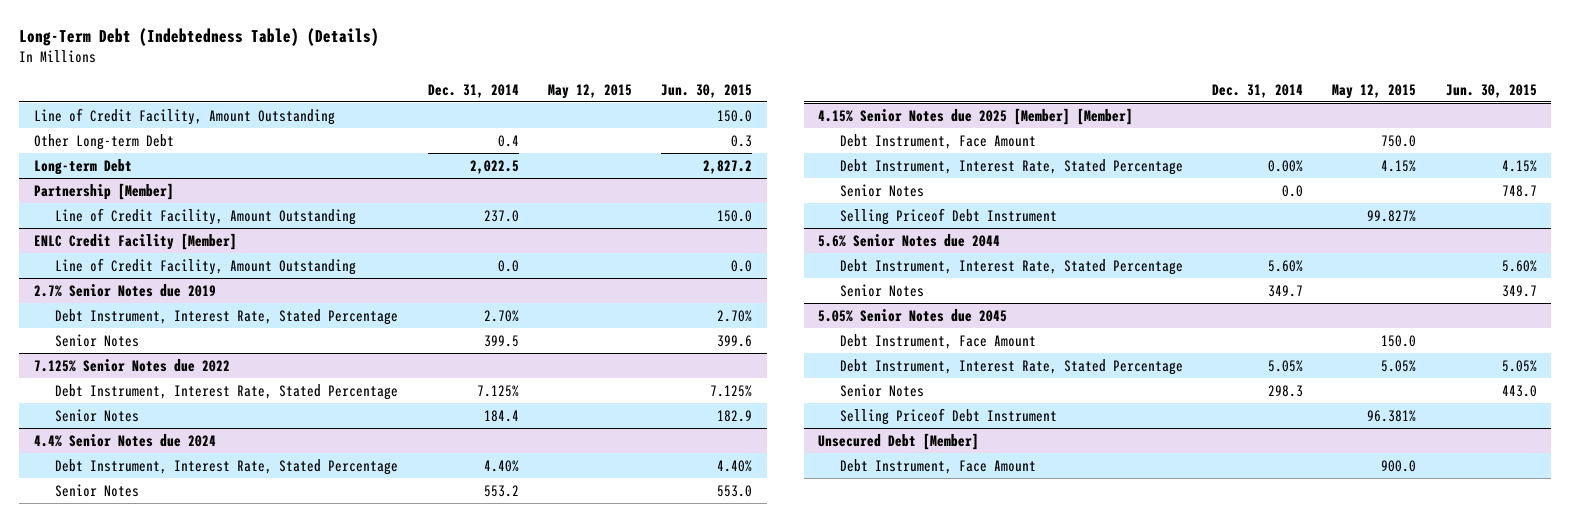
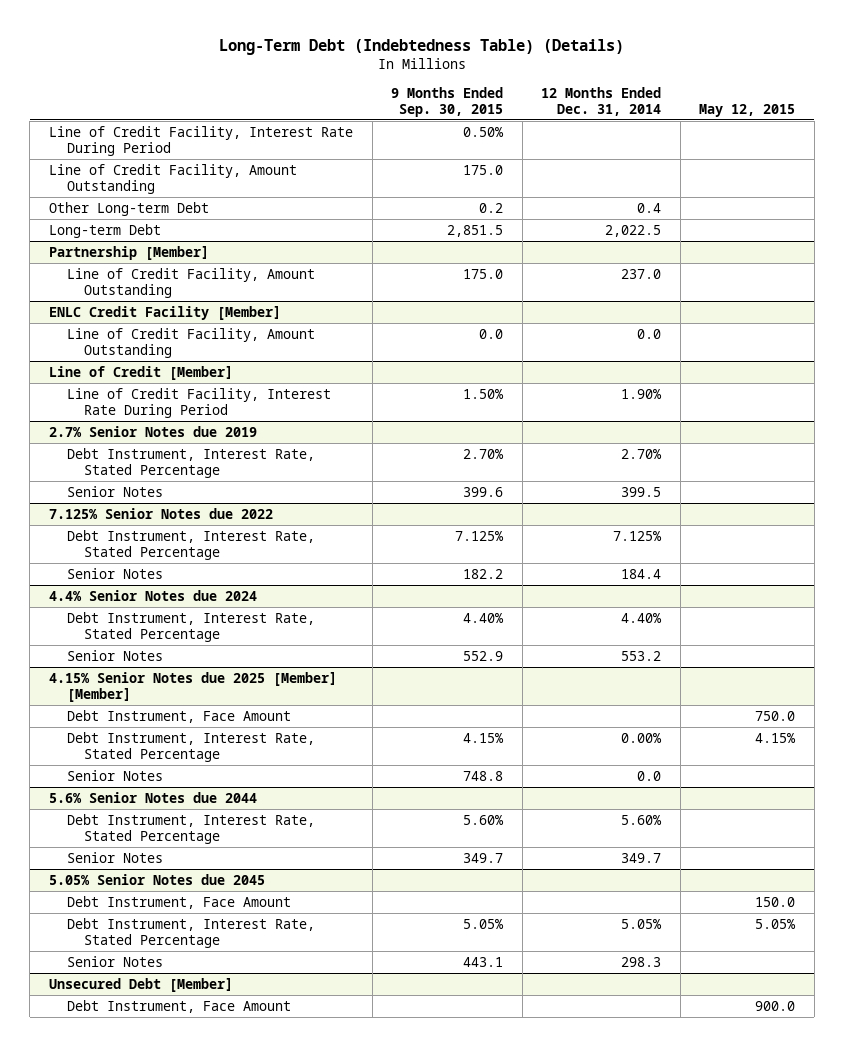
[427,83,519,98] Dec. 31, 2014 -> none
[661,83,753,98] Jun. 30, 2015 -> none
none -> [391,87,504,118] 9 Months Ended Sep. 30, 2015
none -> [541,87,662,117] 12 Months Ended Dec. 31, 2014
none -> [48,125,353,156] Line of Credit Facility, Interest Rate During Period
none -> [48,365,233,380] Line of Credit [Member]
none -> [66,387,331,418] Line of Credit Facility, Interest Rate During Period
[839,207,1057,225] Selling Priceof Debt Instrument -> none
[839,407,1057,425] Selling Priceof Debt Instrument -> none

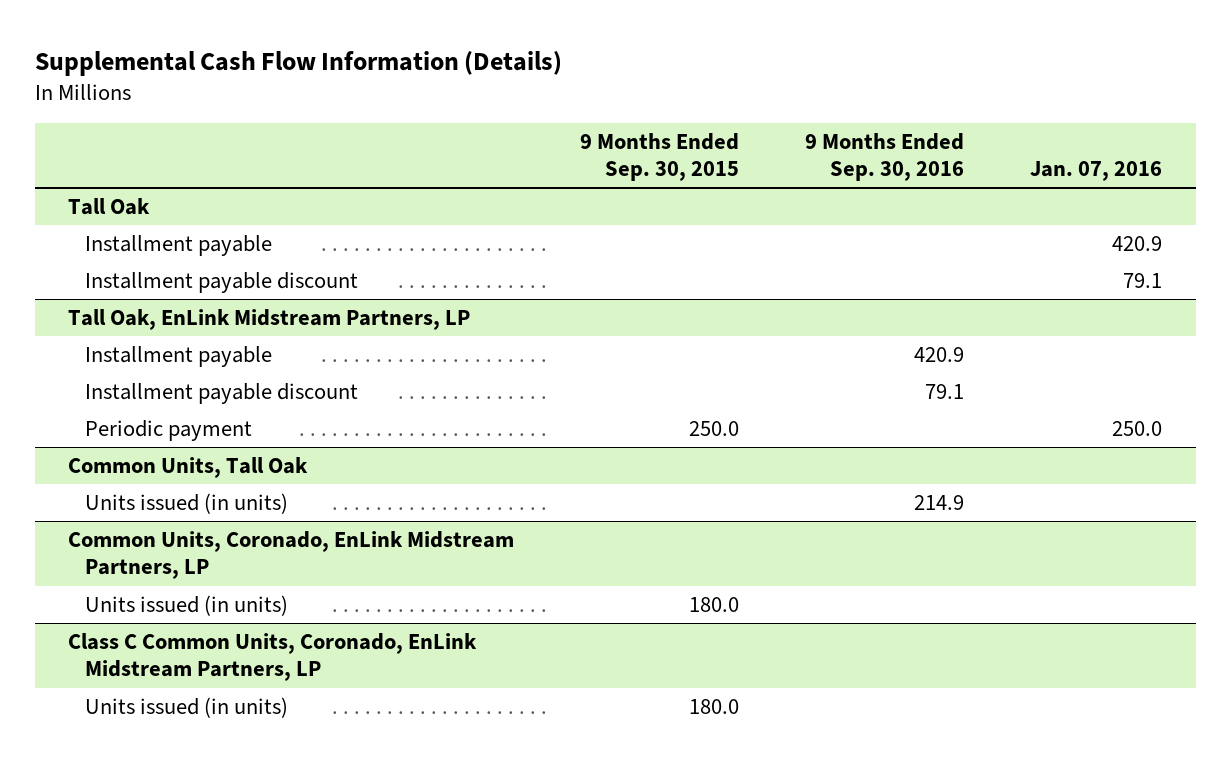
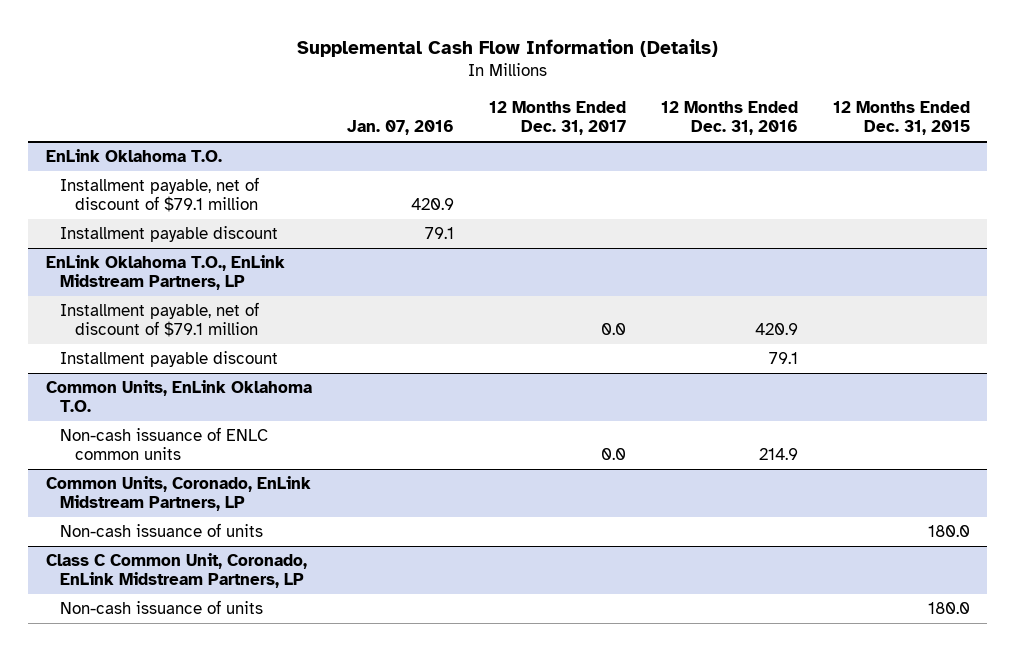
[580,132,740,181] 9 Months Ended Sep. 30, 2015 -> none
[805,132,965,181] 9 Months Ended Sep. 30, 2016 -> none
none -> [488,101,626,136] 12 Months Ended Dec. 31, 2017
none -> [660,101,798,136] 12 Months Ended Dec. 31, 2016
none -> [832,101,970,136] 12 Months Ended Dec. 31, 2015
[68,198,151,216] Tall Oak -> [45,149,222,163] EnLink Oklahoma T.O.
[85,235,273,257] Installment payable -> [60,177,260,213] Installment payable, net of discount of $79.1 million
[68,309,471,331] Tall Oak, EnLink Midstream Partners, LP -> none
[85,346,273,368] Installment payable -> none
[85,383,359,405] Installment payable discount -> none
[85,420,253,442] Periodic payment -> none
[68,457,309,479] Common Units, Tall Oak -> none
[85,493,289,515] Units issued (in units) -> none
none -> [45,255,285,291] EnLink Oklahoma T.O., EnLink Midstream Partners, LP
none -> [60,302,260,338] Installment payable, net of discount of $79.1 million
none -> [60,351,279,368] Installment payable discount
none -> [45,380,312,413] Common Units, EnLink Oklahoma T.O.
none -> [60,427,269,461] Non-cash issuance of ENLC common units
[85,595,289,617] Units issued (in units) -> none
[85,697,289,719] Units issued (in units) -> none
none -> [60,523,264,538] Non-cash issuance of units
[68,633,478,682] Class C Common Units, Coronado, EnLink Midstream Partners, LP -> [45,553,307,589] Class C Common Unit, Coronado, EnLink Midstream Partners, LP
none -> [60,600,264,615] Non-cash issuance of units

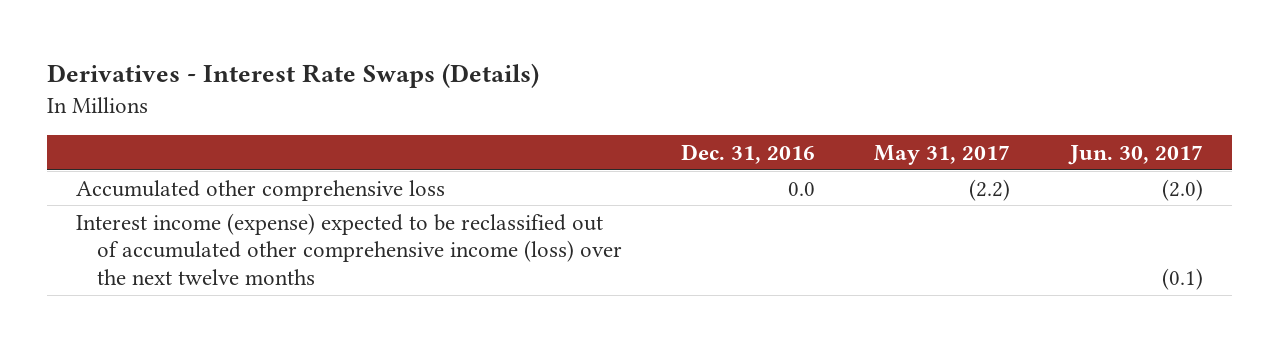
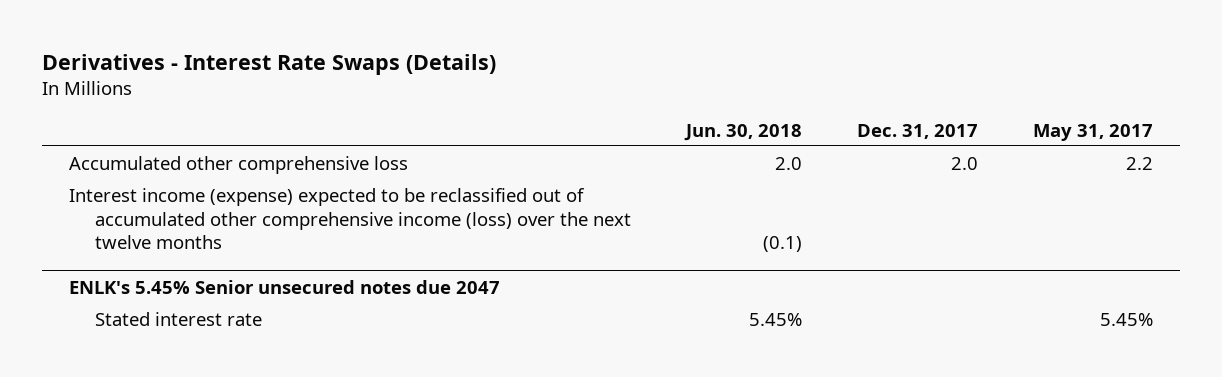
[681,143,816,164] Dec. 31, 2016 -> none
[1067,144,1203,165] Jun. 30, 2017 -> none
none -> [684,123,803,141] Jun. 30, 2018
none -> [856,123,978,139] Dec. 31, 2017
[969,178,1011,201] (2.2) -> [1125,156,1153,170] 2.2
none -> [69,279,501,294] ENLK's 5.45% Senior unsecured notes due 2047
none -> [95,311,263,326] Stated interest rate

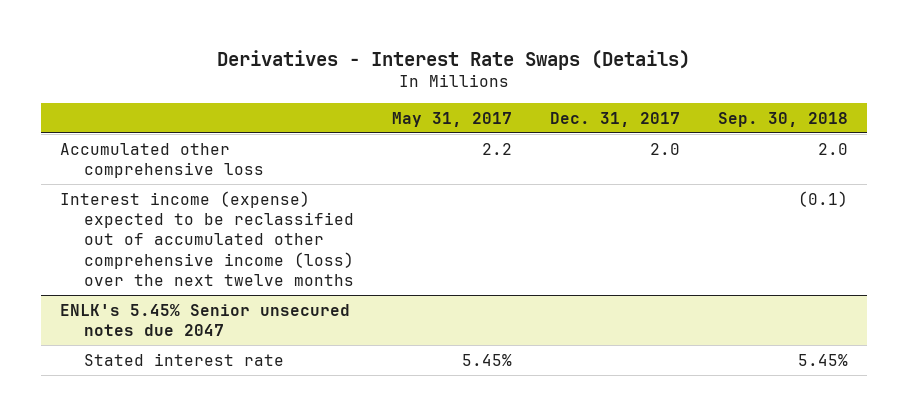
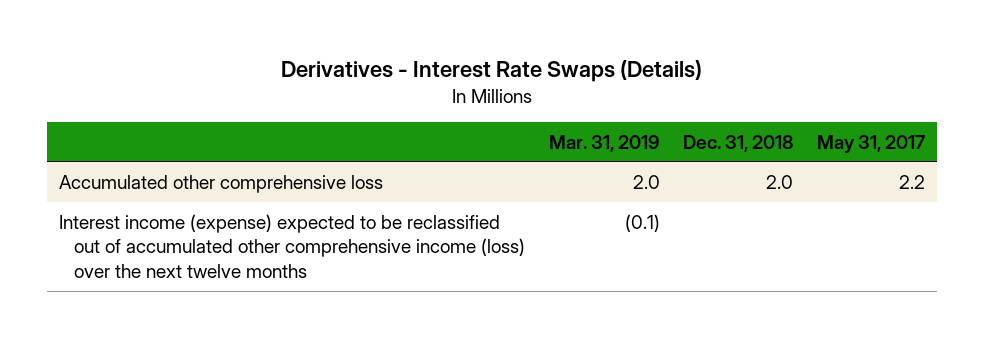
[549,111,680,127] Dec. 31, 2017 -> none
[717,111,848,127] Sep. 30, 2018 -> none
none -> [548,134,660,152] Mar. 31, 2019
none -> [683,134,794,152] Dec. 31, 2018
[59,303,350,337] ENLK's 5.45% Senior unsecured notes due 2047 -> none
[83,352,284,366] Stated interest rate -> none

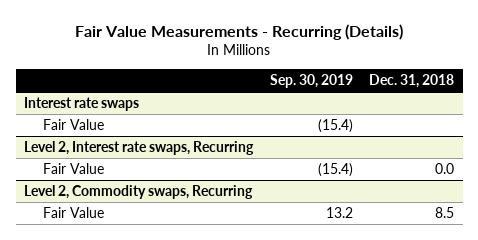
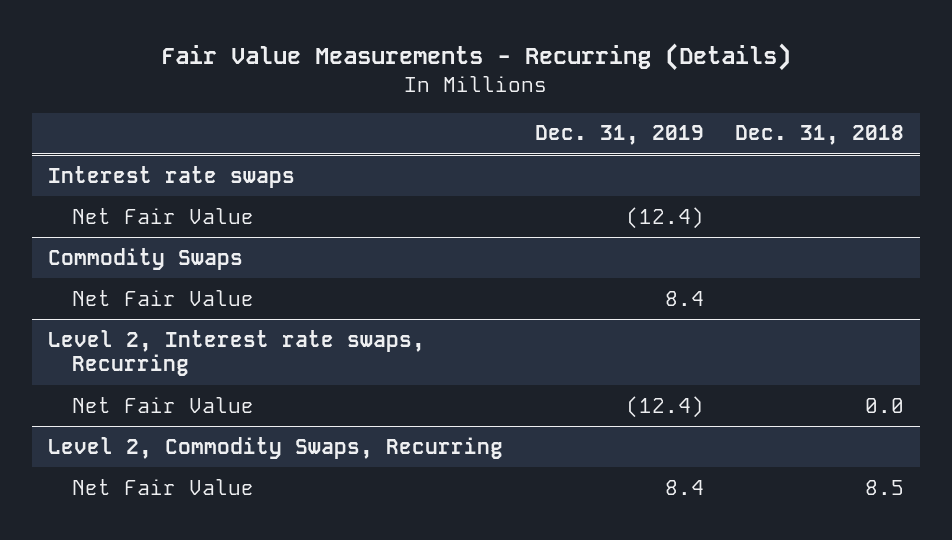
[269,74,353,89] Sep. 30, 2019 -> none
none -> [534,125,704,146] Dec. 31, 2019
[42,119,104,131] Fair Value -> [71,207,254,224] Net Fair Value
none -> [48,247,244,270] Commodity Swaps
none -> [71,289,254,306] Net Fair Value
[42,163,104,175] Fair Value -> [71,396,254,413] Net Fair Value
[24,185,254,200] Level 2, Commodity swaps, Recurring -> [48,436,504,459] Level 2, Commodity Swaps, Recurring
[42,207,104,219] Fair Value -> [71,478,254,495] Net Fair Value

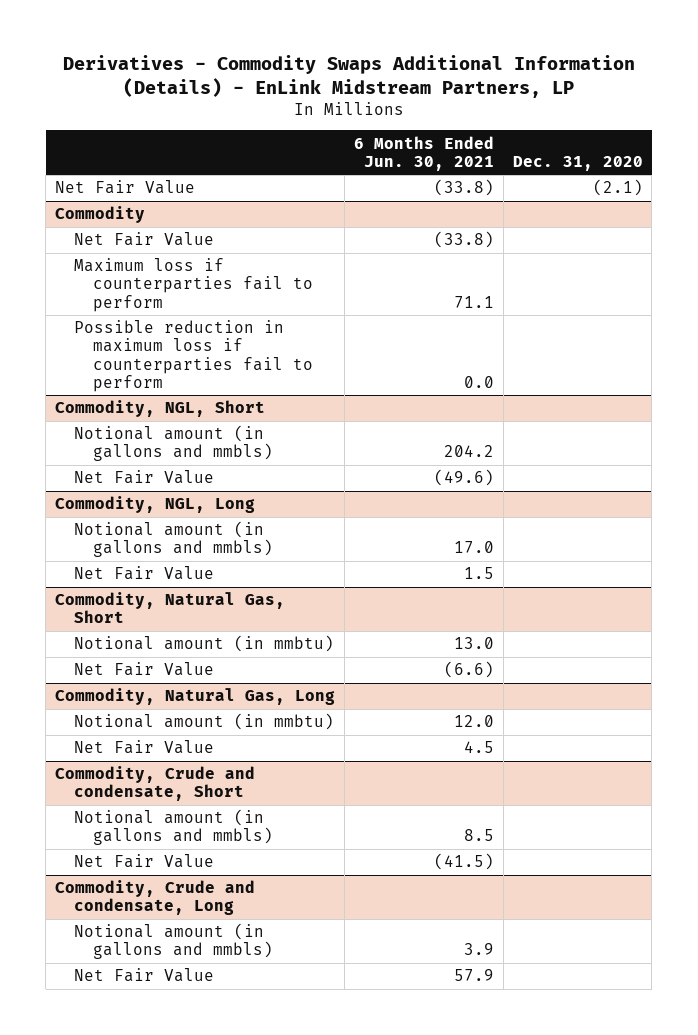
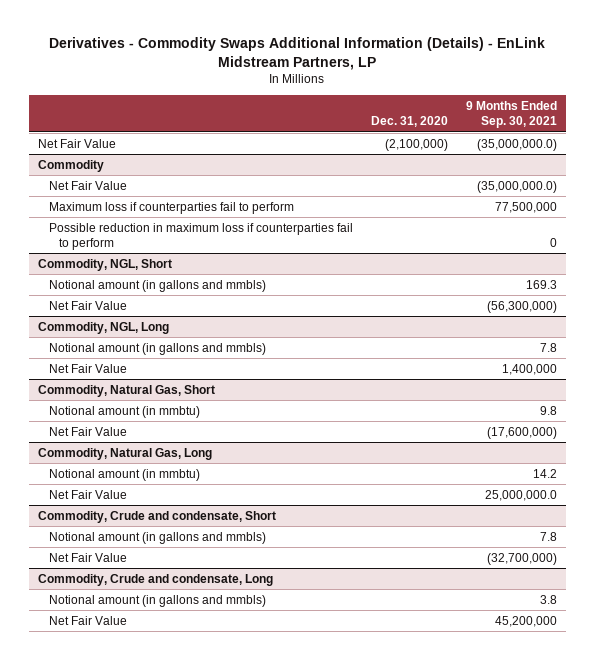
[353,135,494,171] 6 Months Ended Jun. 30, 2021 -> none
none -> [465,101,557,129] 9 Months Ended Sep. 30, 2021
[592,179,643,197] (2.1) -> [384,138,448,151] (2,100,000)

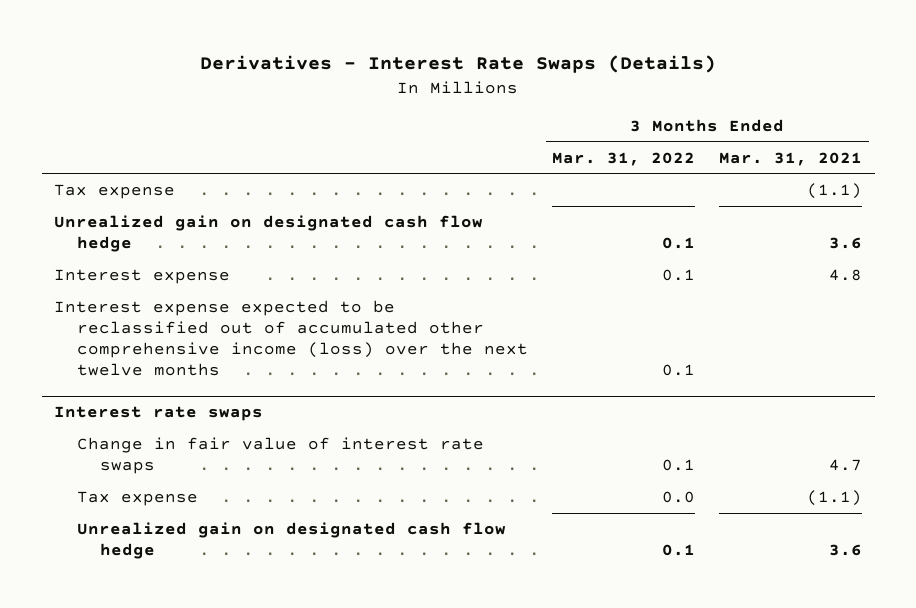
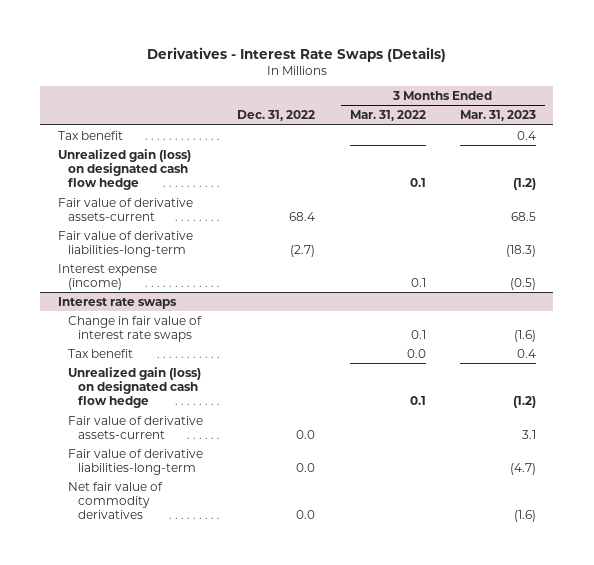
[719,151,863,166] Mar. 31, 2021 -> none
none -> [237,110,316,122] Dec. 31, 2022
none -> [459,110,536,122] Mar. 31, 2023
[53,299,528,377] Interest expense expected to be reclassified out of accumulated other comprehensive income (loss) over the next twelve months -> none
[53,183,175,199] Tax expense -> [57,130,123,140] Tax benefit
[53,214,483,252] Unrealized gain on designated cash flow hedge -> [57,148,191,191] Unrealized gain (loss) on designated cash flow hedge
none -> [57,197,193,221] Fair value of derivative assets-current
none -> [57,230,193,257] Fair value of derivative liabilities-long-term
[53,268,230,284] Interest expense -> [57,263,157,290] Interest expense (income)
[76,490,198,506] Tax expense -> [67,348,133,358] Tax benefit
[76,521,506,559] Unrealized gain on designated cash flow hedge -> [67,366,201,409] Unrealized gain (loss) on designated cash flow hedge
none -> [67,415,203,439] Fair value of derivative assets-current
none -> [67,448,203,475] Fair value of derivative liabilities-long-term
none -> [67,481,163,520] Net fair value of commodity derivatives

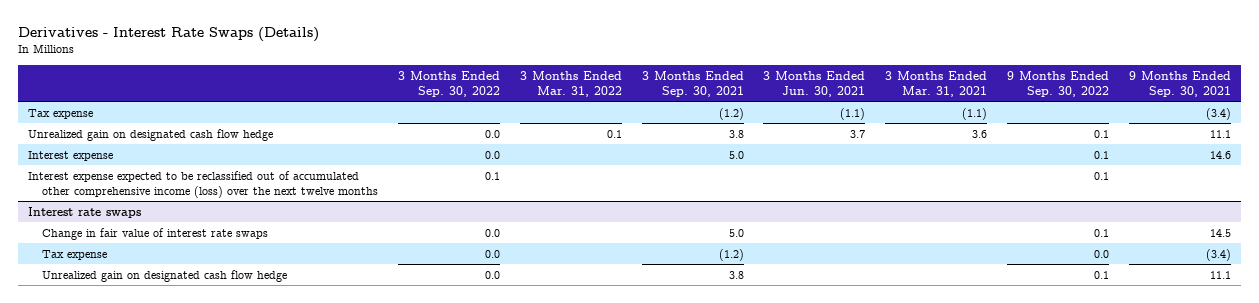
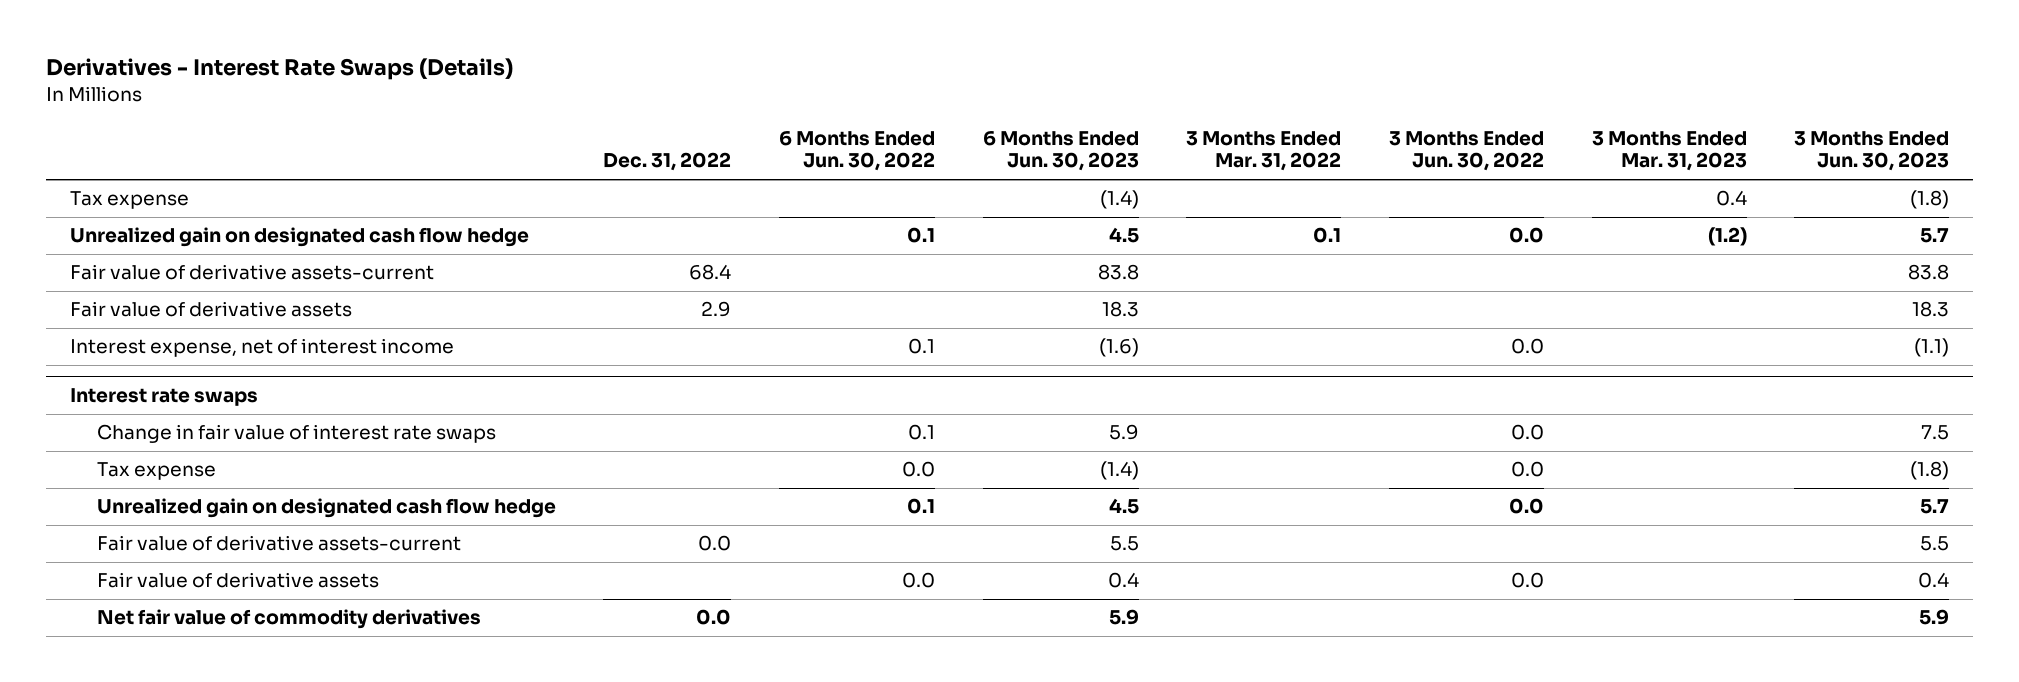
[397,71,500,98] 3 Months Ended Sep. 30, 2022 -> none
[641,71,744,98] 3 Months Ended Sep. 30, 2021 -> none
[763,71,866,98] 3 Months Ended Jun. 30, 2021 -> none
[885,71,988,98] 3 Months Ended Mar. 31, 2021 -> none
[1006,71,1109,98] 9 Months Ended Sep. 30, 2022 -> none
[1128,71,1231,98] 9 Months Ended Sep. 30, 2021 -> none
none -> [603,152,732,172] Dec. 31, 2022
none -> [779,130,936,172] 6 Months Ended Jun. 30, 2022
none -> [982,130,1139,172] 6 Months Ended Jun. 30, 2023
none -> [1389,130,1545,172] 3 Months Ended Jun. 30, 2022
none -> [1591,130,1747,172] 3 Months Ended Mar. 31, 2023
none -> [1794,130,1950,172] 3 Months Ended Jun. 30, 2023
[28,170,379,198] Interest expense expected to be reclassified out of accumulated other comprehensive income (loss) over the next twelve months -> none
none -> [69,264,434,281] Fair value of derivative assets-current
none -> [69,301,352,318] Fair value of derivative assets
[28,150,114,161] Interest expense -> [69,338,454,358] Interest expense, net of interest income
none -> [96,535,461,552] Fair value of derivative assets-current
none -> [96,572,379,589] Fair value of derivative assets
none -> [96,609,481,630] Net fair value of commodity derivatives

